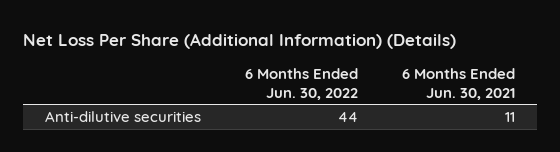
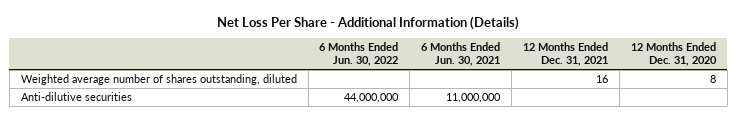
[23,33,457,50] Net Loss Per Share (Additional Information) (Details) -> [217,15,520,30] Net Loss Per Share - Additional Information (Details)
none -> [523,41,609,67] 12 Months Ended Dec. 31, 2021
none -> [630,41,717,67] 12 Months Ended Dec. 31, 2020
none -> [20,73,297,85] Weighted average number of shares outstanding, diluted
[337,112,358,123] 44 -> [344,92,400,103] 44,000,000
[504,112,515,123] 11 -> [446,92,502,103] 11,000,000

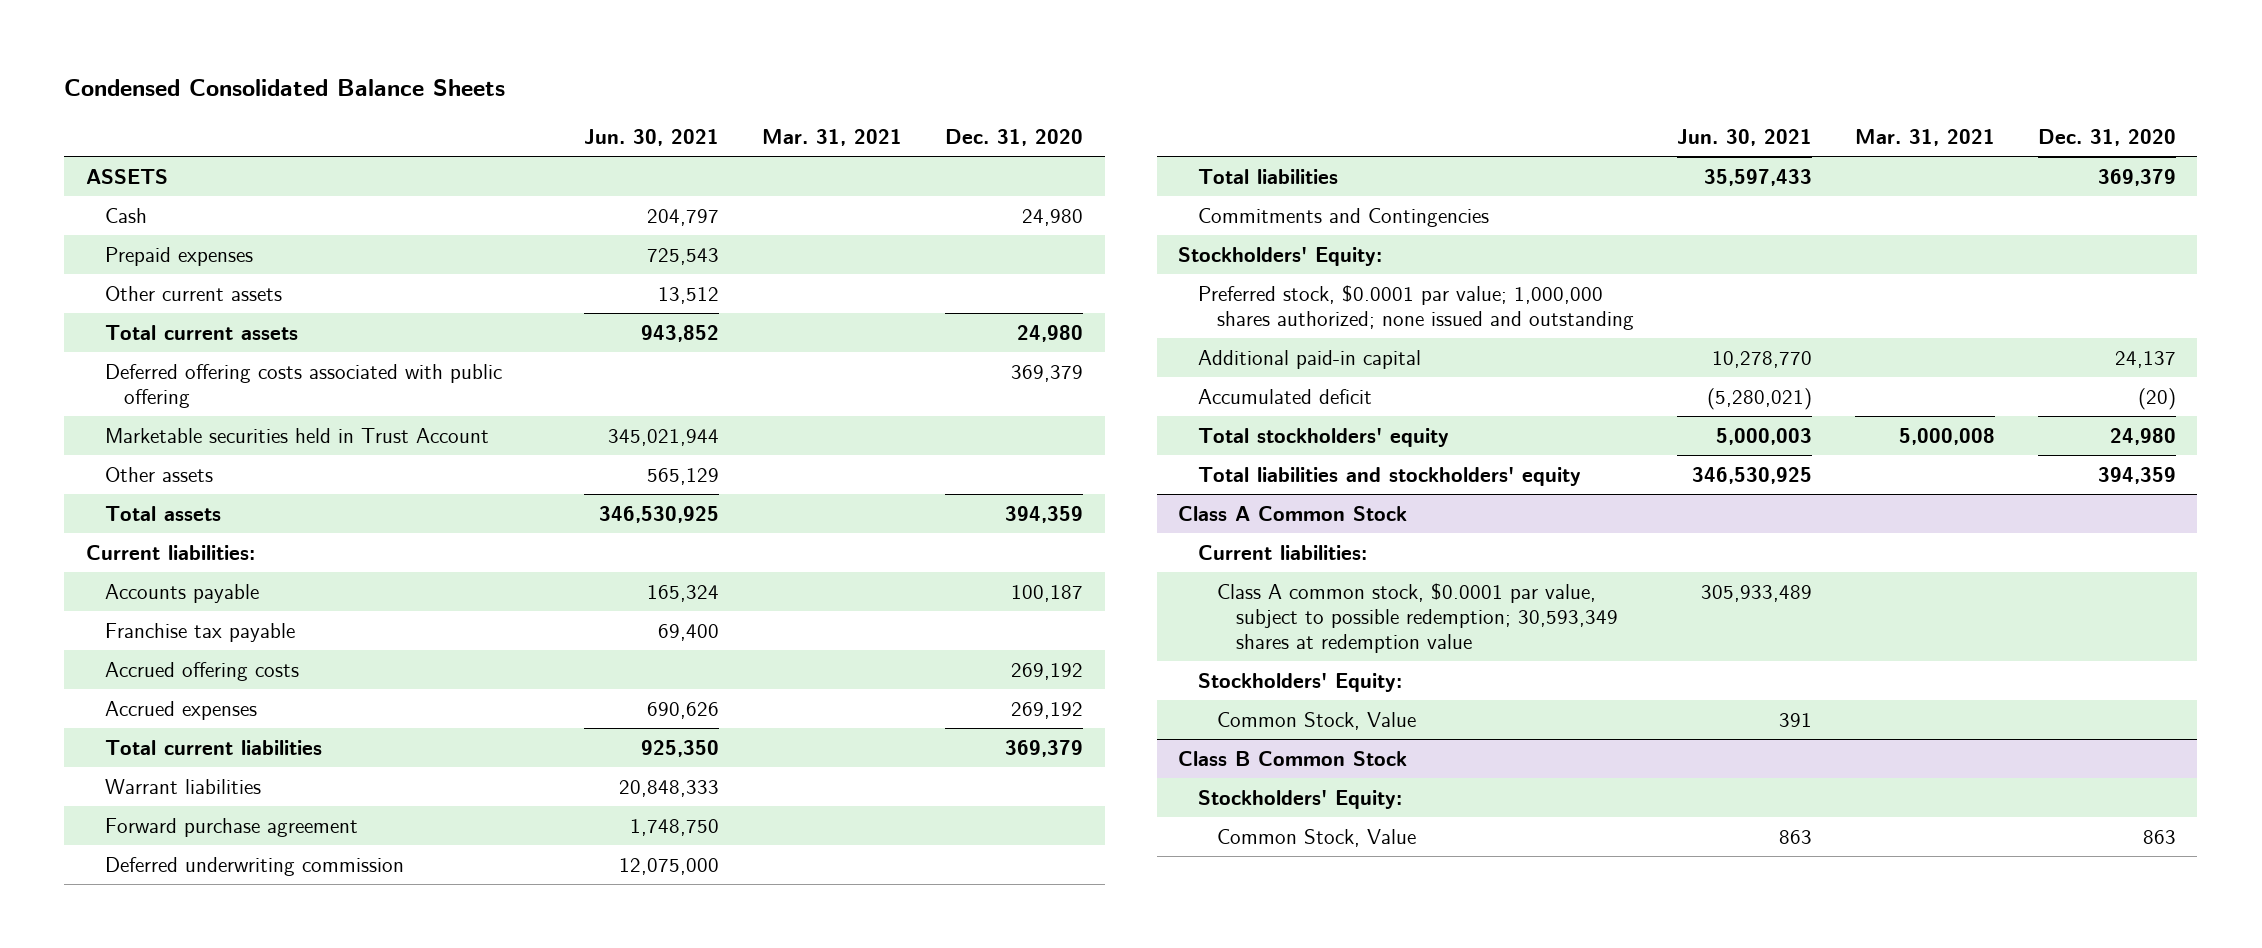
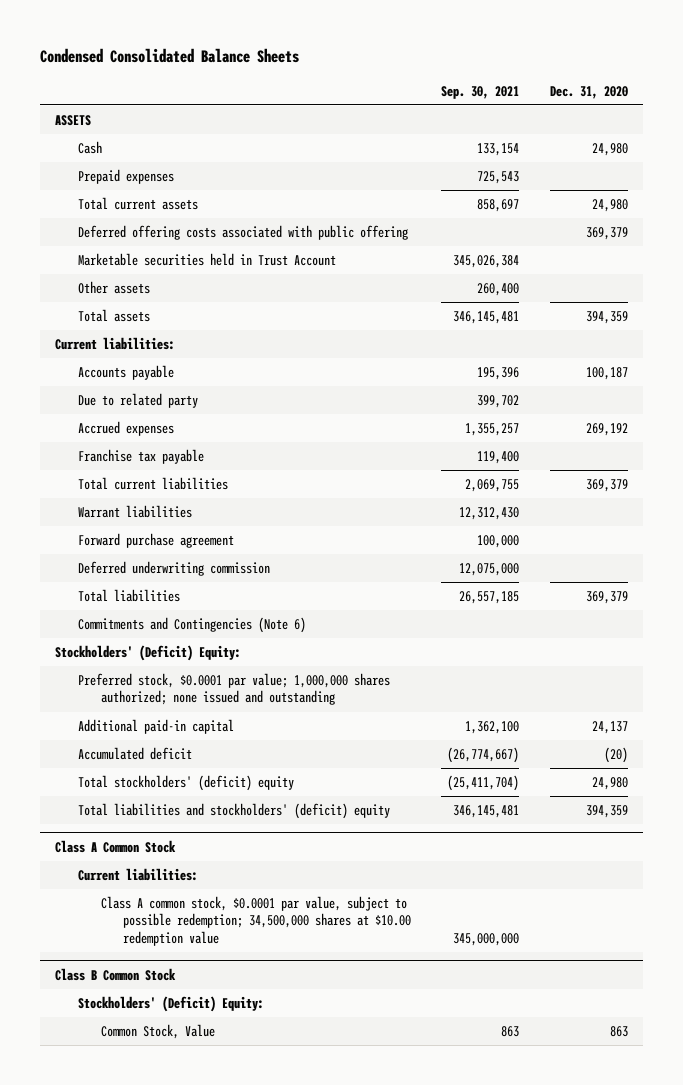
[584,128,720,146] Jun. 30, 2021 -> none
[762,128,903,146] Mar. 31, 2021 -> none
none -> [441,85,520,99] Sep. 30, 2021
[105,285,283,301] Other current assets -> none
[105,661,300,681] Accrued offering costs -> none
none -> [77,393,198,409] Due to related party
[105,622,296,642] Franchise tax payable -> [77,449,204,465] Franchise tax payable
[1197,207,1489,227] Commitments and Contingencies -> [77,617,306,634] Commitments and Contingencies (Note 6)
[1178,246,1383,266] Stockholders' Equity: -> [55,645,242,662] Stockholders' (Deficit) Equity:
[1197,427,1449,447] Total stockholders' equity -> [77,775,294,792] Total stockholders' (deficit) equity
[1197,466,1581,486] Total liabilities and stockholders' equity -> [77,803,390,820] Total liabilities and stockholders' (deficit) equity
[1197,672,1402,692] Stockholders' Equity: -> none
[1216,711,1416,730] Common Stock, Value -> none
[1216,582,1619,654] Class A common stock, $0.0001 par value, subject to possible redemption; 30,593,349 shares at redemption value -> [100,896,412,946] Class A common stock, $0.0001 par value, subject to possible redemption; 34,500,000 shares at $10.00 redemption value
[1197,789,1402,809] Stockholders' Equity: -> [77,996,264,1013] Stockholders' (Deficit) Equity:

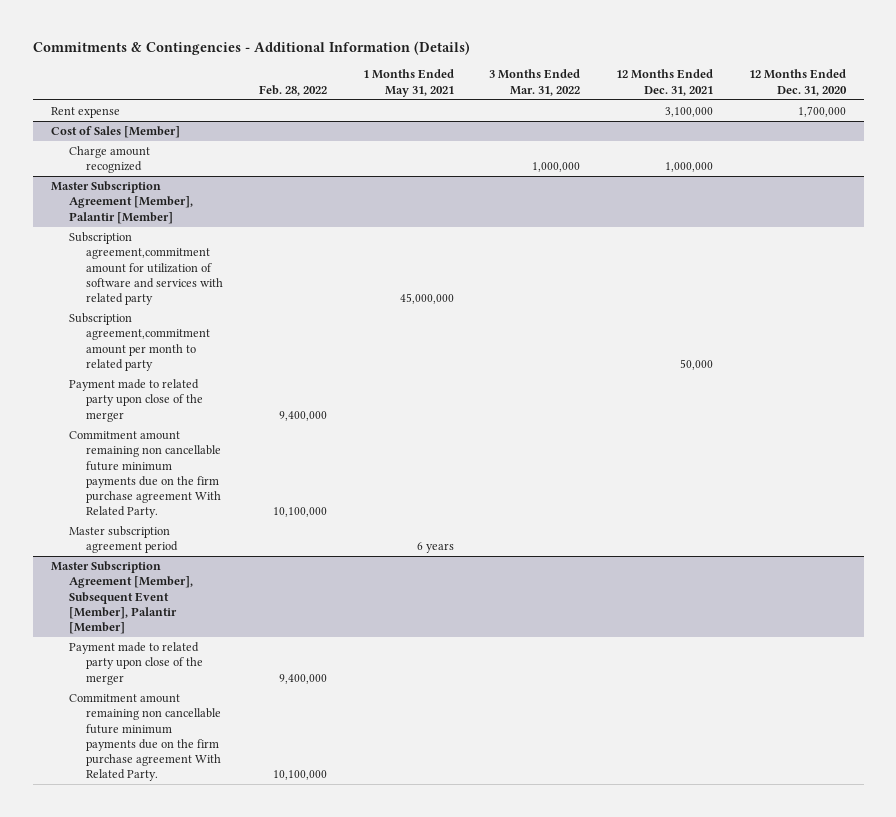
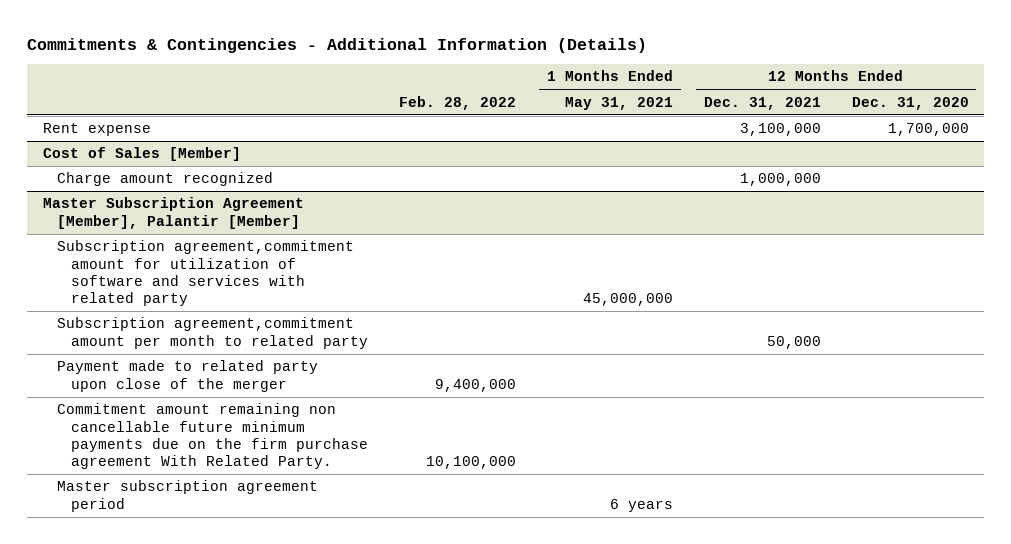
[489,69,581,96] 3 Months Ended Mar. 31, 2022 -> none
[50,561,193,635] Master Subscription Agreement [Member], Subsequent Event [Member], Palantir [Member] -> none
[68,642,204,685] Payment made to related party upon close of the merger -> none
[68,694,222,782] Commitment amount remaining non cancellable future minimum payments due on the firm purchase agreement With Related Party. -> none

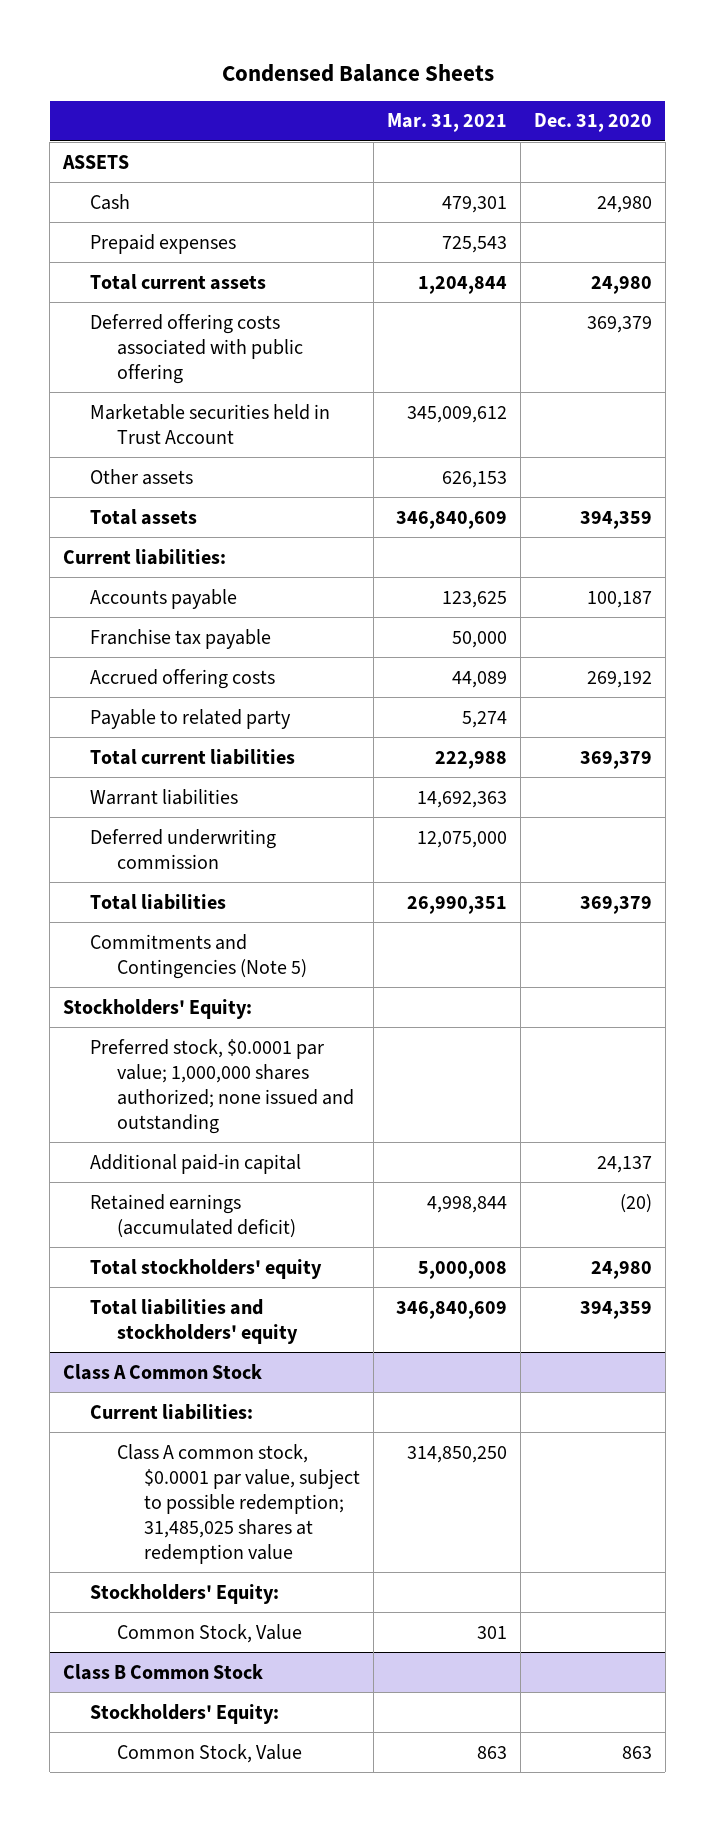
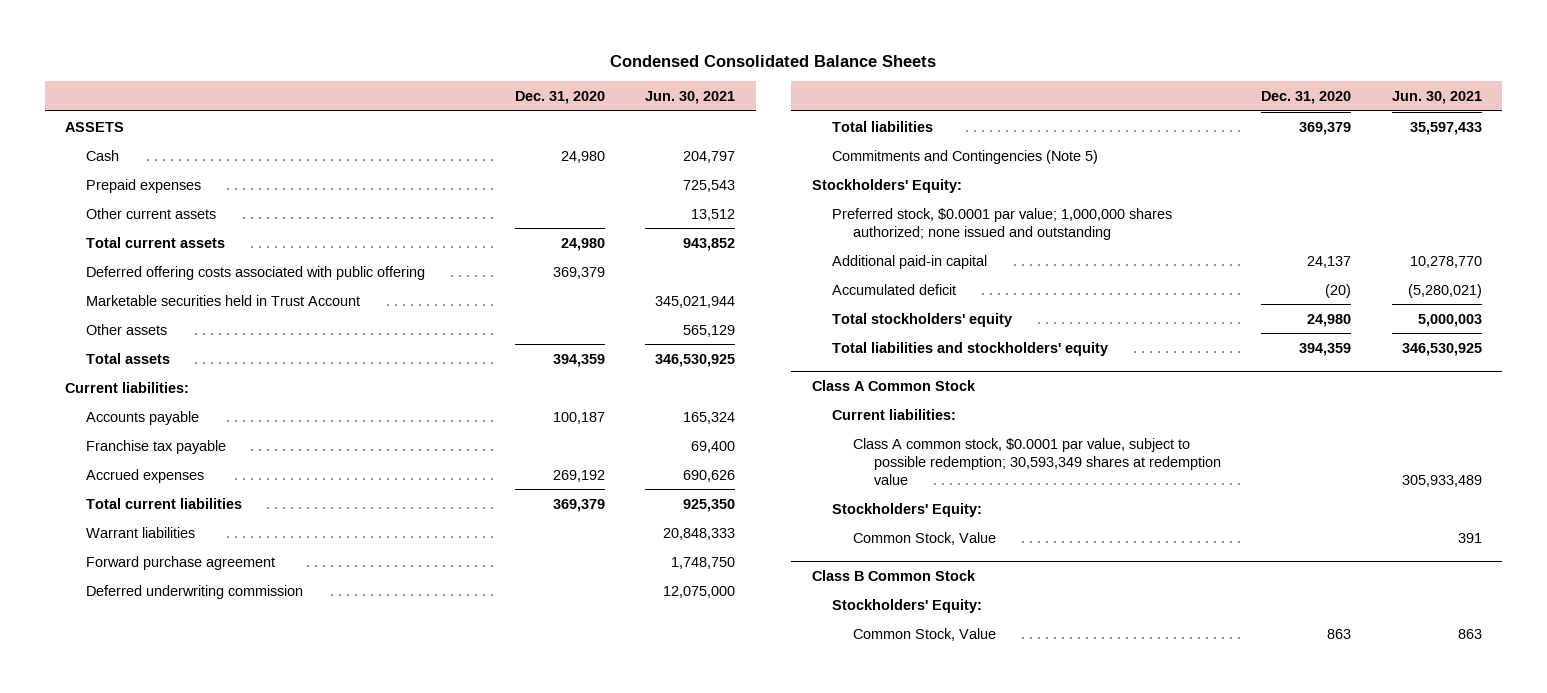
[221,63,494,82] Condensed Balance Sheets -> [610,54,937,67] Condensed Consolidated Balance Sheets
[386,113,507,133] Mar. 31, 2021 -> none
none -> [645,90,736,104] Jun. 30, 2021
none -> [85,207,216,219] Other current assets
[90,708,292,729] Payable to related party -> none
[90,668,276,689] Accrued offering costs -> [85,468,204,483] Accrued expenses
none -> [85,555,275,570] Forward purchase agreement
[90,1193,297,1238] Retained earnings (accumulated deficit) -> [832,283,957,295] Accumulated deficit
[117,1443,360,1564] Class A common stock, $0.0001 par value, subject to possible redemption; 31,485,025 shares at redemption value -> [853,437,1221,485] Class A common stock, $0.0001 par value, subject to possible redemption; 30,593,349 shares at redemption value

